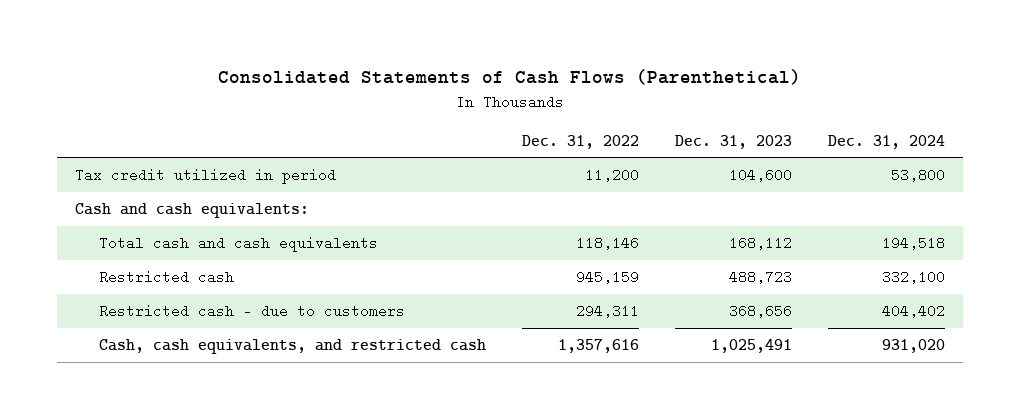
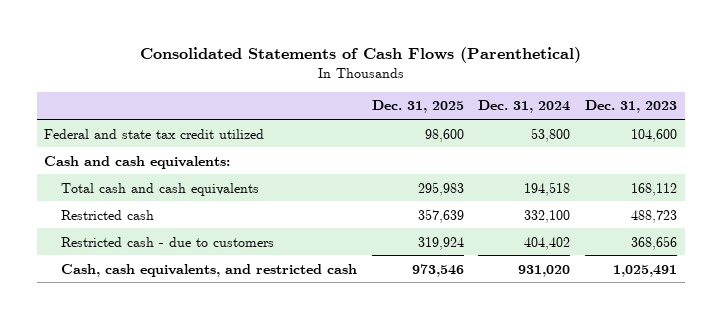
[521,134,639,149] Dec. 31, 2022 -> none
none -> [371,100,464,114] Dec. 31, 2025
[74,168,336,185] Tax credit utilized in period -> [44,128,265,139] Federal and state tax credit utilized

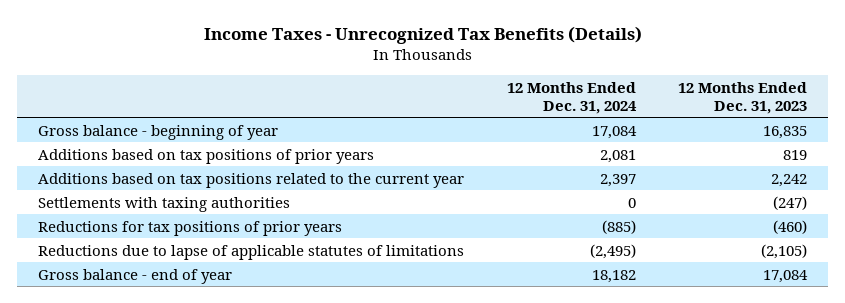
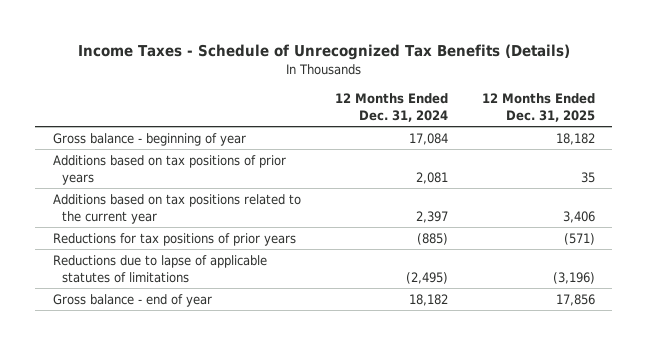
[203,26,642,45] Income Taxes - Unrecognized Tax Benefits (Details) -> [77,43,570,60] Income Taxes - Schedule of Unrecognized Tax Benefits (Details)
[678,81,808,114] 12 Months Ended Dec. 31, 2023 -> none
none -> [482,92,596,122] 12 Months Ended Dec. 31, 2025
[38,196,291,212] Settlements with taxing authorities -> none

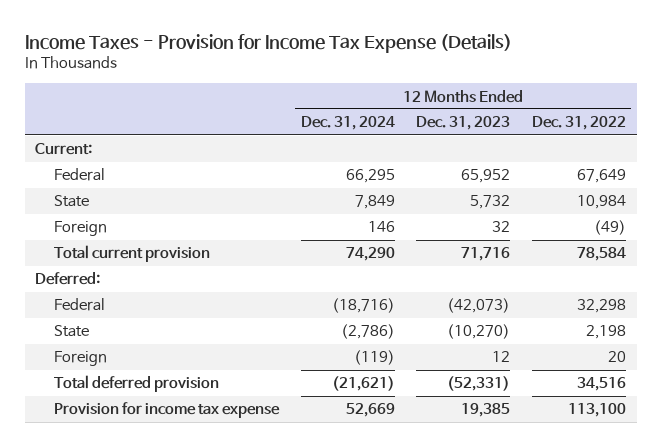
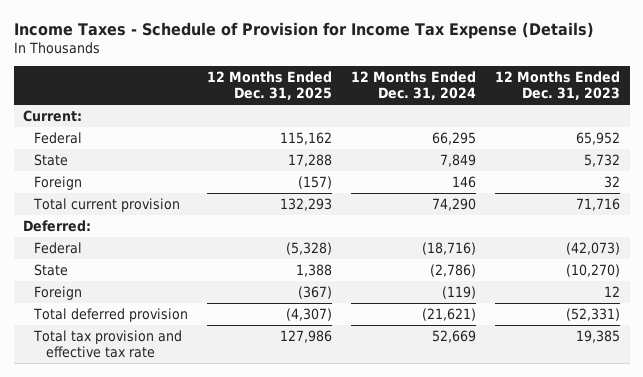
[24,34,512,54] Income Taxes - Provision for Income Tax Expense (Details) -> [13,21,594,39] Income Taxes - Schedule of Provision for Income Tax Expense (Details)
[531,116,626,131] Dec. 31, 2022 -> none
none -> [207,70,333,101] 12 Months Ended Dec. 31, 2025
[54,402,281,419] Provision for income tax expense -> [33,329,183,359] Total tax provision and effective tax rate

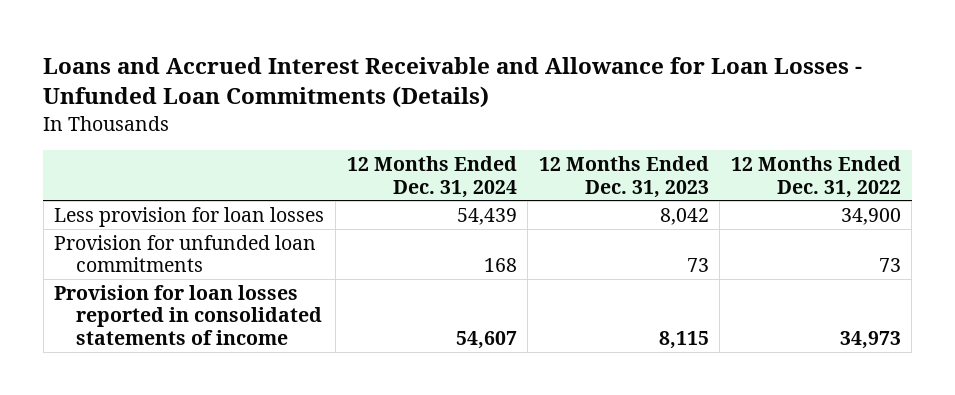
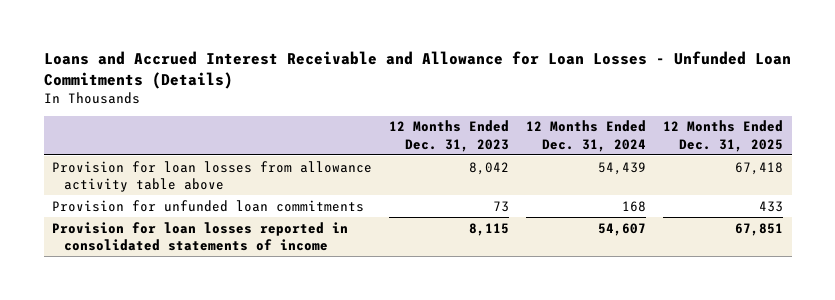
[730,156,901,198] 12 Months Ended Dec. 31, 2022 -> none
none -> [663,120,784,152] 12 Months Ended Dec. 31, 2025
[54,206,325,227] Less provision for loan losses -> [52,160,373,192] Provision for loan losses from allowance activity table above

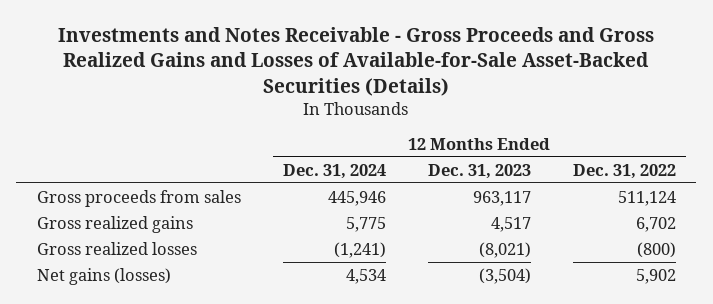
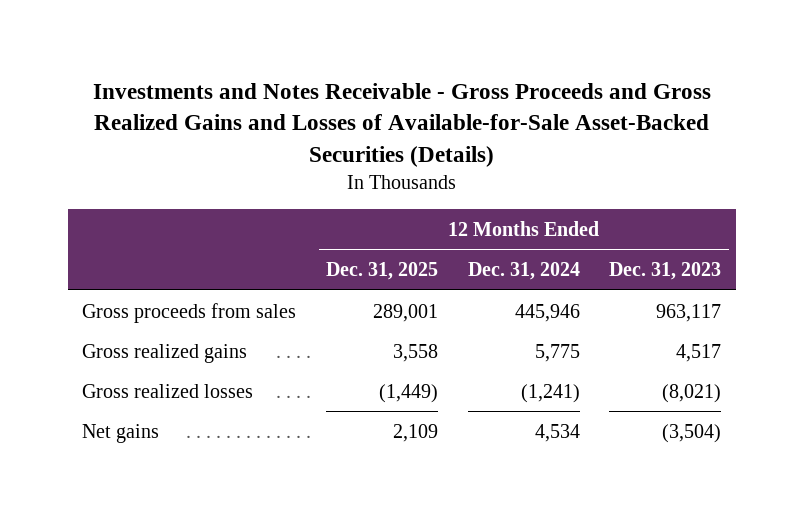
[572,163,676,179] Dec. 31, 2022 -> none
none -> [326,262,439,281] Dec. 31, 2025
[37,267,172,285] Net gains (losses) -> [82,423,160,443] Net gains

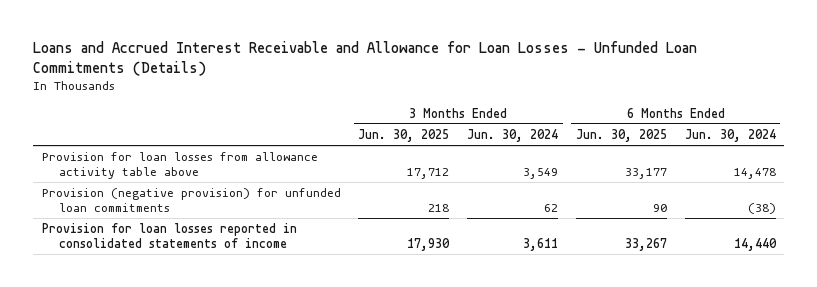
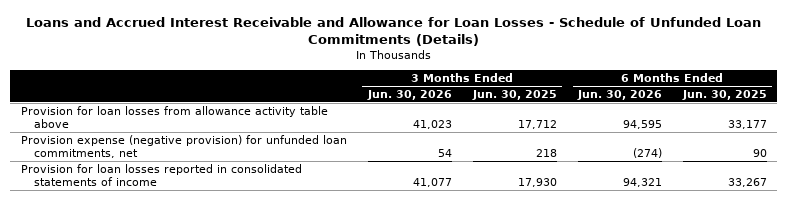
[32,40,697,76] Loans and Accrued Interest Receivable and Allowance for Loan Losses - Unfunded Loan Commitments (Details) -> [25,17,761,47] Loans and Accrued Interest Receivable and Allowance for Loan Losses - Schedule of Unfunded Loan Commitments (Details)
[467,129,559,143] Jun. 30, 2024 -> none
[684,129,776,143] Jun. 30, 2024 -> none
none -> [366,90,452,101] Jun. 30, 2026
none -> [576,90,662,101] Jun. 30, 2026
[41,188,341,212] Provision (negative provision) for unfunded loan commitments -> [20,134,347,158] Provision expense (negative provision) for unfunded loan commitments, net

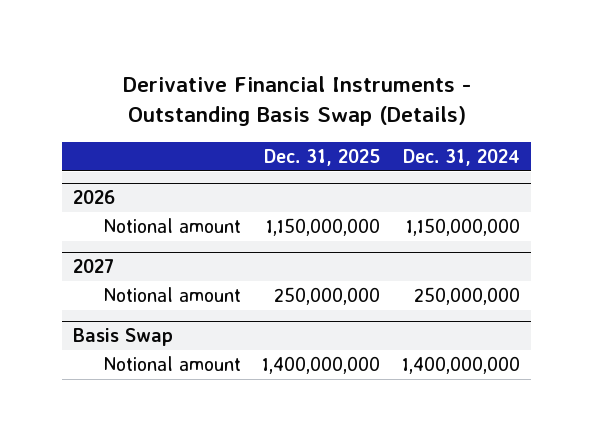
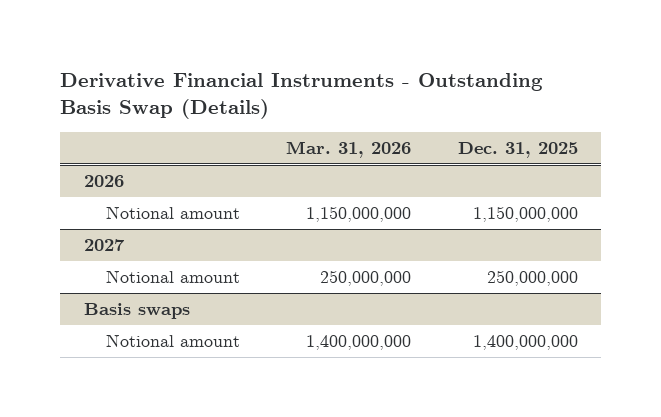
[403,148,521,166] Dec. 31, 2024 -> none
none -> [286,140,412,158] Mar. 31, 2026
[72,328,173,347] Basis Swap -> [83,302,190,319] Basis swaps

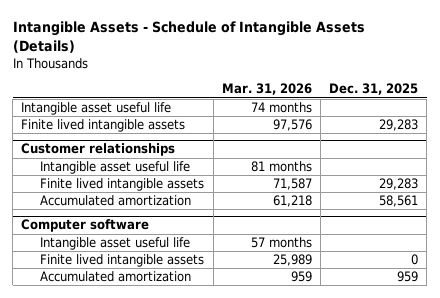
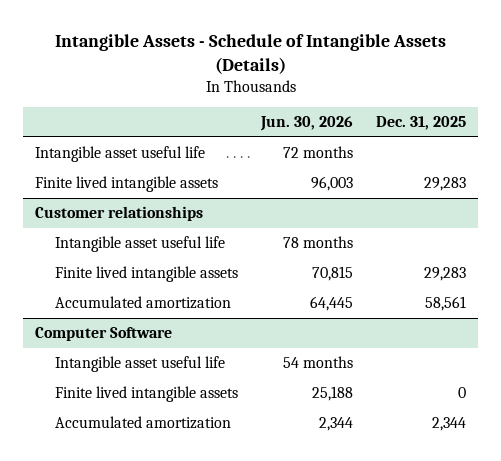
[221,83,312,96] Mar. 31, 2026 -> none
none -> [260,116,354,132] Jun. 30, 2026
[21,219,150,233] Computer software -> [34,326,172,341] Computer Software
[397,271,419,283] 959 -> [432,416,467,431] 2,344

